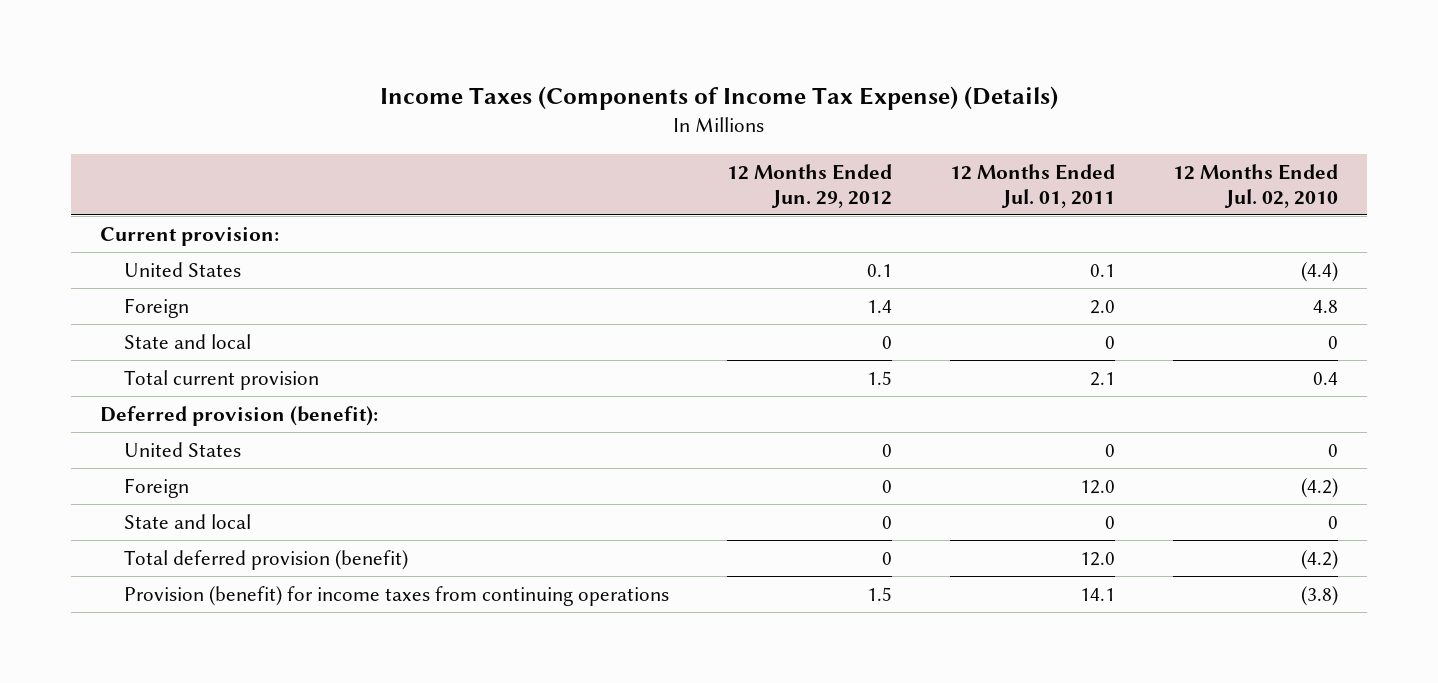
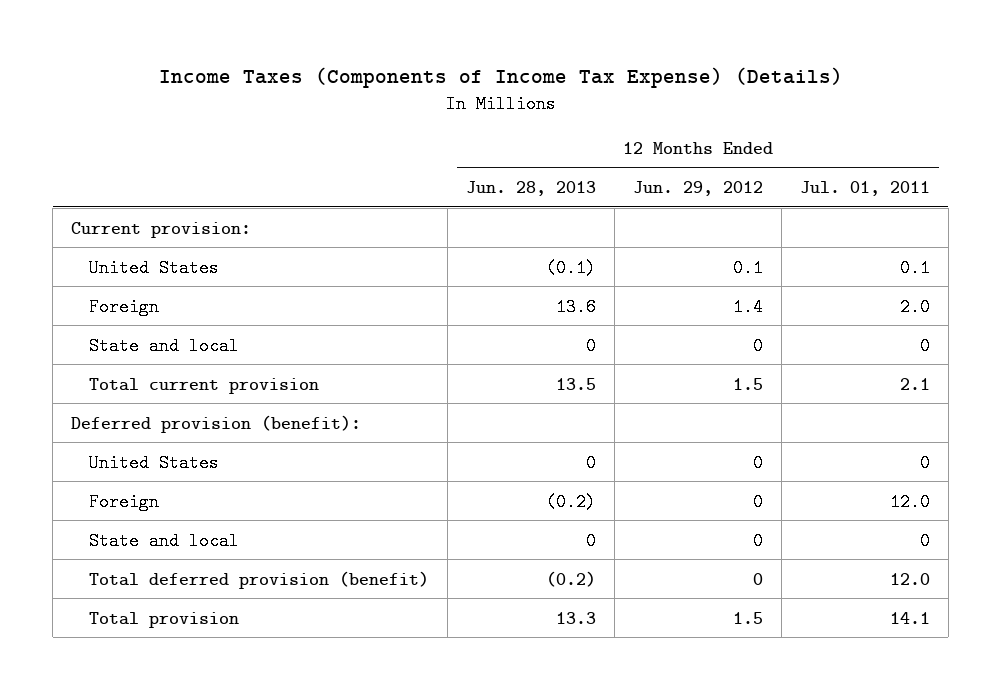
[1173,163,1339,208] 12 Months Ended Jul. 02, 2010 -> none
none -> [465,180,596,196] Jun. 28, 2013
[124,585,670,606] Provision (benefit) for income taxes from continuing operations -> [88,611,239,628] Total provision

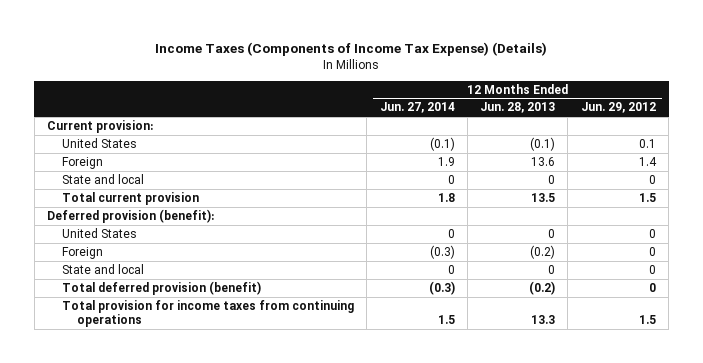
[799,180,930,196] Jul. 01, 2011 -> none
none -> [379,102,455,114] Jun. 27, 2014
[88,611,239,628] Total provision -> [62,299,355,328] Total provision for income taxes from continuing operations

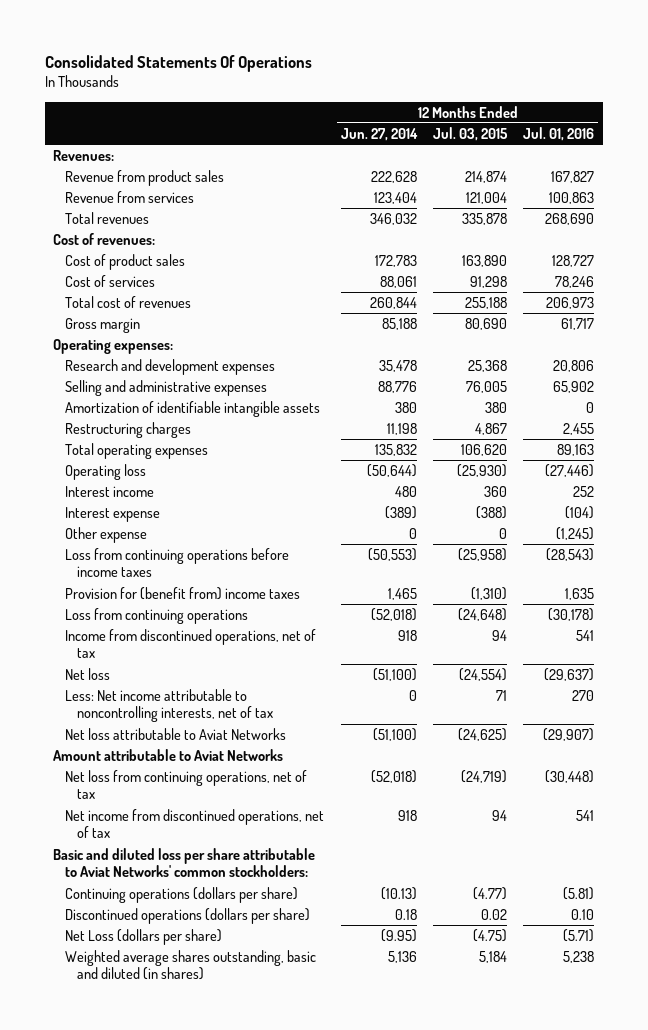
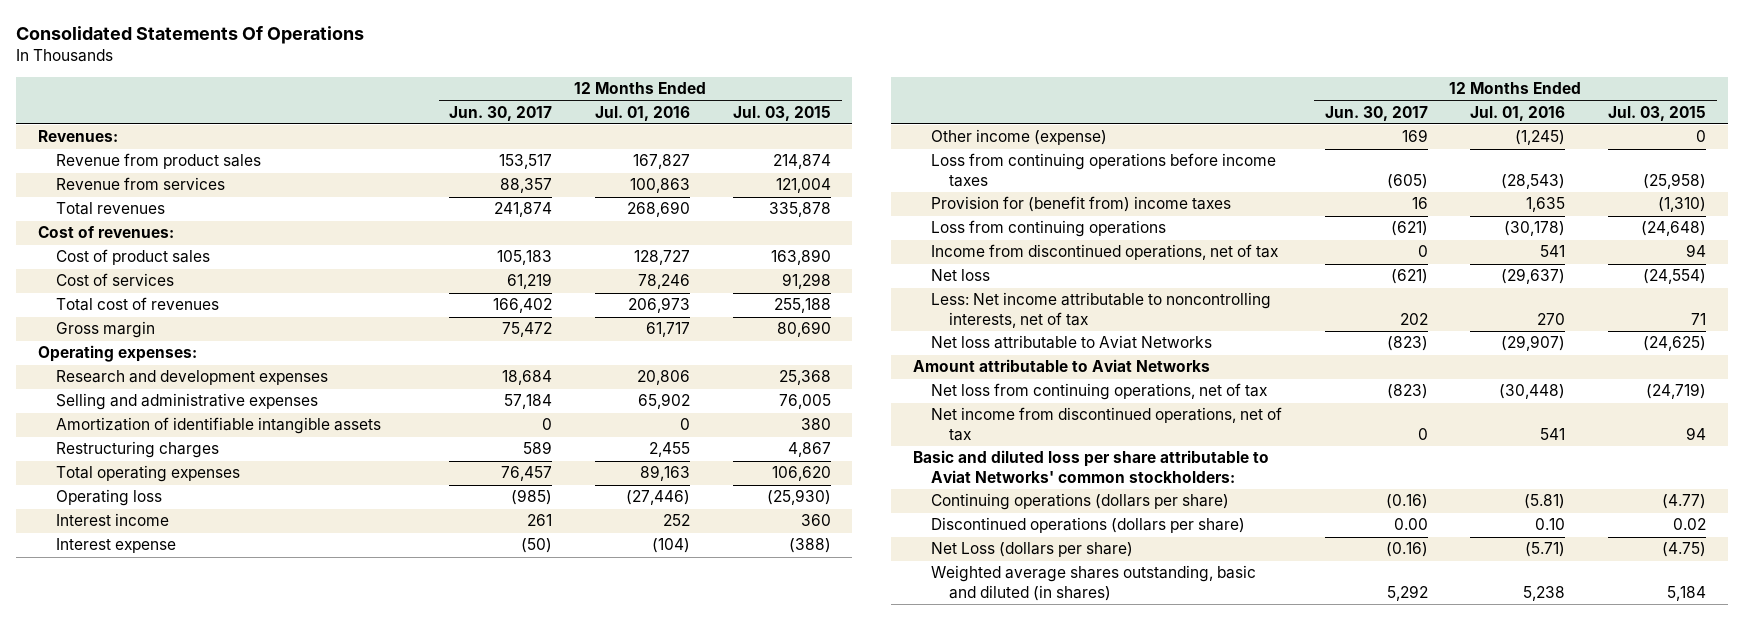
[340,127,418,141] Jun. 27, 2014 -> none
none -> [449,105,553,121] Jun. 30, 2017
[65,526,148,543] Other expense -> [930,129,1107,146] Other income (expense)

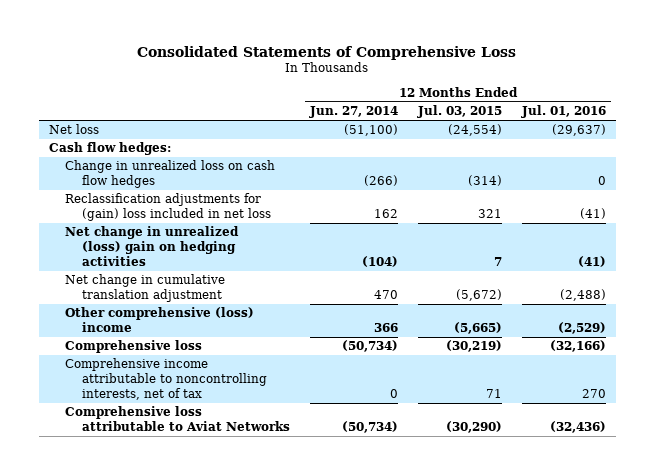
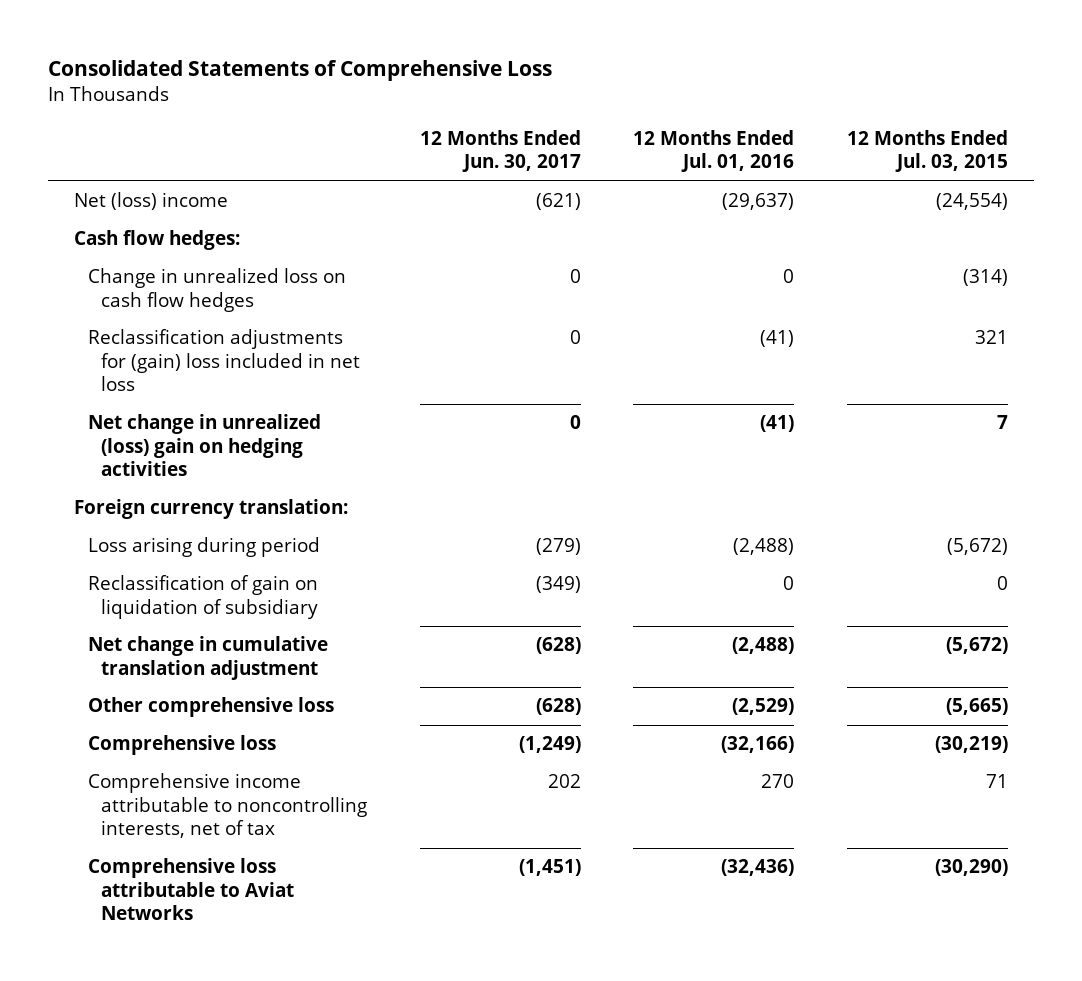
[308,106,398,119] Jun. 27, 2014 -> none
none -> [419,129,581,173] 12 Months Ended Jun. 30, 2017
[48,124,99,135] Net loss -> [74,192,229,211] Net (loss) income
none -> [74,499,349,520] Foreign currency translation:
none -> [87,537,320,558] Loss arising during period
none -> [87,575,319,619] Reclassification of gain on liquidation of subsidiary
[65,307,255,333] Other comprehensive (loss) income -> [87,697,334,718] Other comprehensive loss

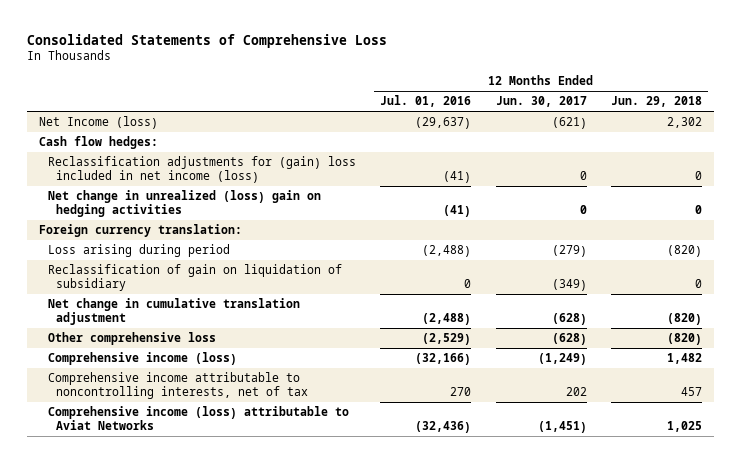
[846,129,1008,173] 12 Months Ended Jul. 03, 2015 -> none
none -> [611,96,703,108] Jun. 29, 2018
[74,192,229,211] Net (loss) income -> [39,115,159,129] Net Income (loss)
[87,268,346,312] Change in unrealized loss on cash flow hedges -> none
[87,329,361,392] Reclassification adjustments for (gain) loss included in net loss -> [47,155,356,183] Reclassification adjustments for (gain) loss included in net income (loss)
[87,735,276,756] Comprehensive loss -> [47,351,237,365] Comprehensive income (loss)
[87,858,295,921] Comprehensive loss attributable to Aviat Networks -> [47,405,349,430] Comprehensive income (loss) attributable to Aviat Networks

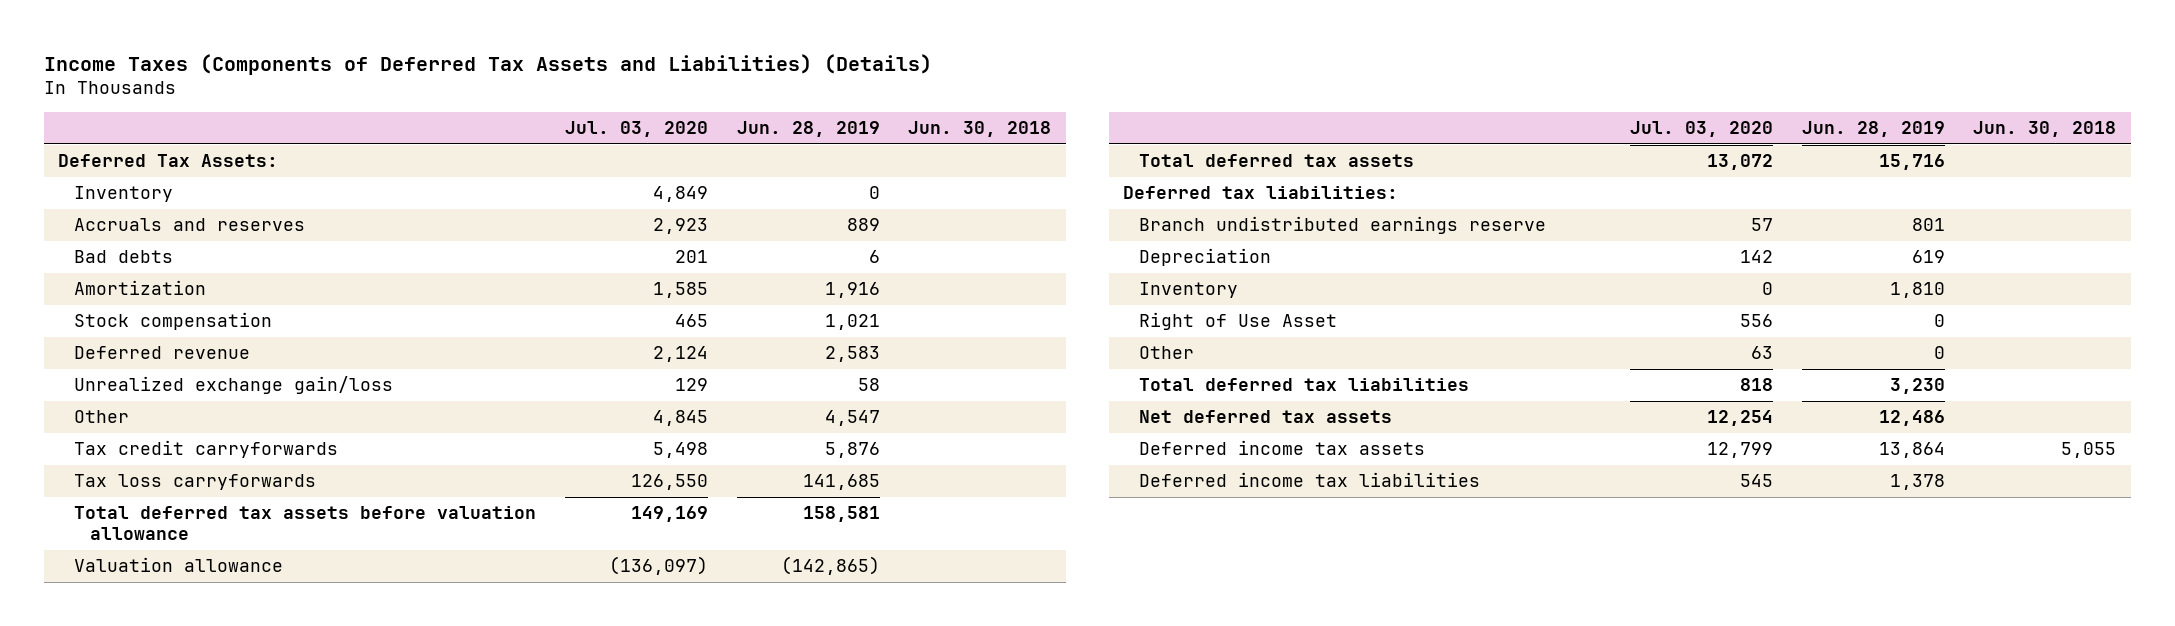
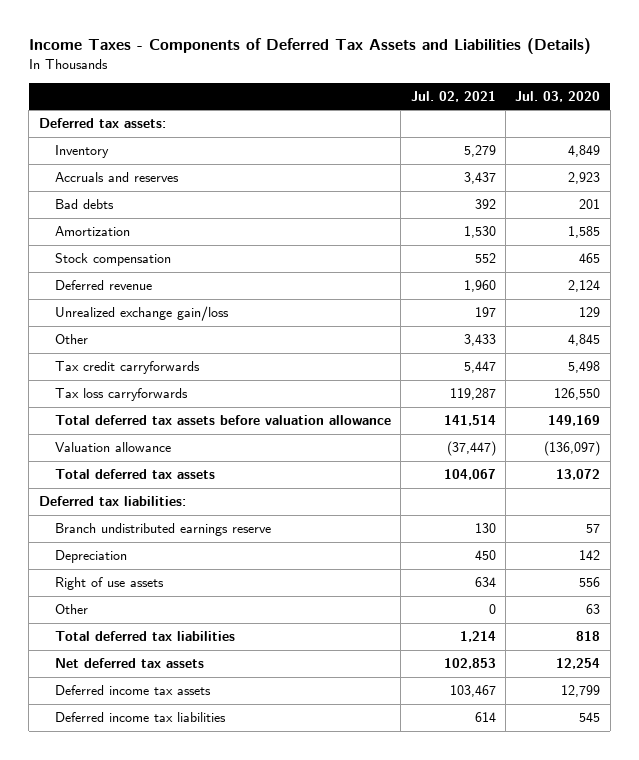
[44,54,933,76] Income Taxes (Components of Deferred Tax Assets and Liabilities) (Details) -> [28,38,591,55] Income Taxes - Components of Deferred Tax Assets and Liabilities (Details)
[736,121,880,138] Jun. 28, 2019 -> none
[908,121,1052,138] Jun. 30, 2018 -> none
none -> [410,90,496,102] Jul. 02, 2021
[58,154,279,168] Deferred Tax Assets: -> [38,118,166,129] Deferred tax assets:
[1139,282,1239,299] Inventory -> none
[1139,312,1338,331] Right of Use Asset -> [54,577,164,591] Right of use assets

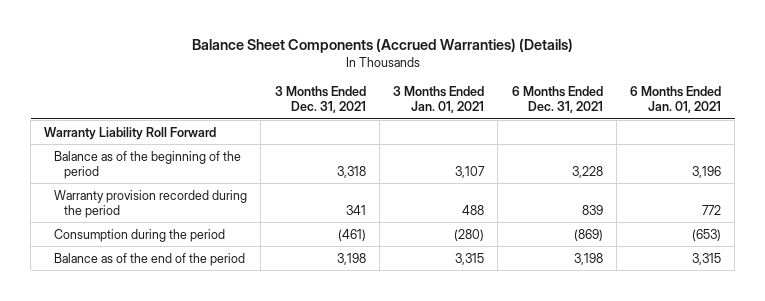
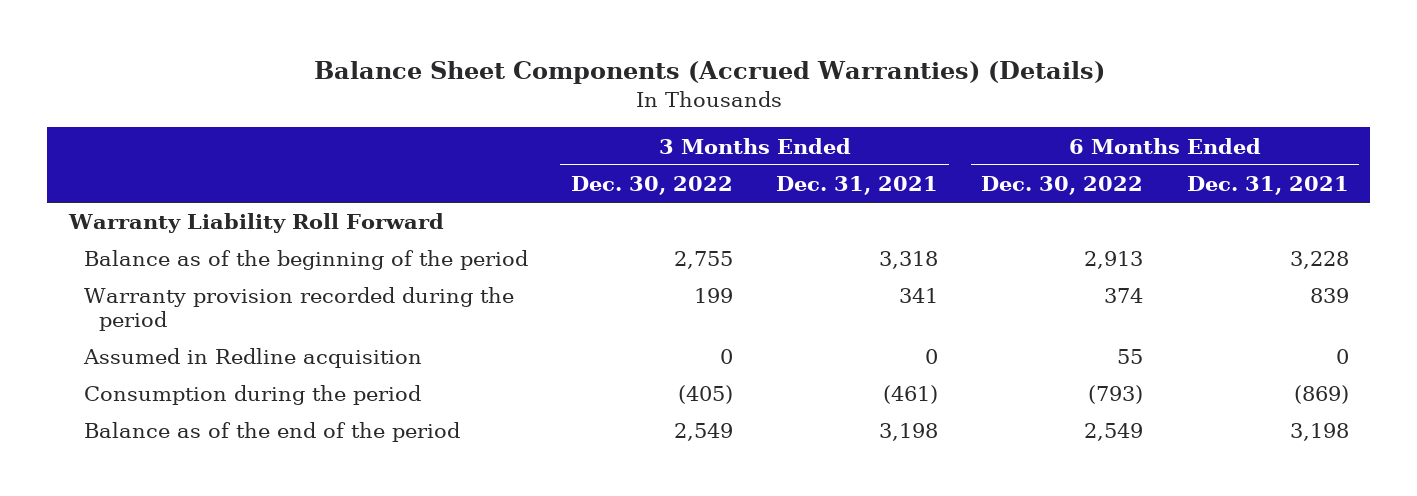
[393,86,485,114] 3 Months Ended Jan. 01, 2021 -> none
[630,86,722,114] 6 Months Ended Jan. 01, 2021 -> none
none -> [571,176,734,196] Dec. 30, 2022
none -> [981,176,1144,196] Dec. 30, 2022
none -> [83,348,423,369] Assumed in Redline acquisition

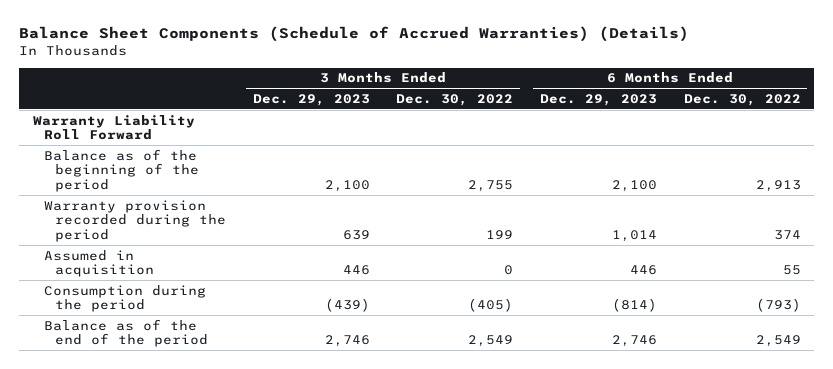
[313,61,1105,85] Balance Sheet Components (Accrued Warranties) (Details) -> [19,26,690,43] Balance Sheet Components (Schedule of Accrued Warranties) (Details)
[776,176,939,196] Dec. 31, 2021 -> none
[1186,176,1349,196] Dec. 31, 2021 -> none
none -> [252,93,370,106] Dec. 29, 2023
none -> [539,93,657,106] Dec. 29, 2023
[83,348,423,369] Assumed in Redline acquisition -> [43,249,155,278] Assumed in acquisition

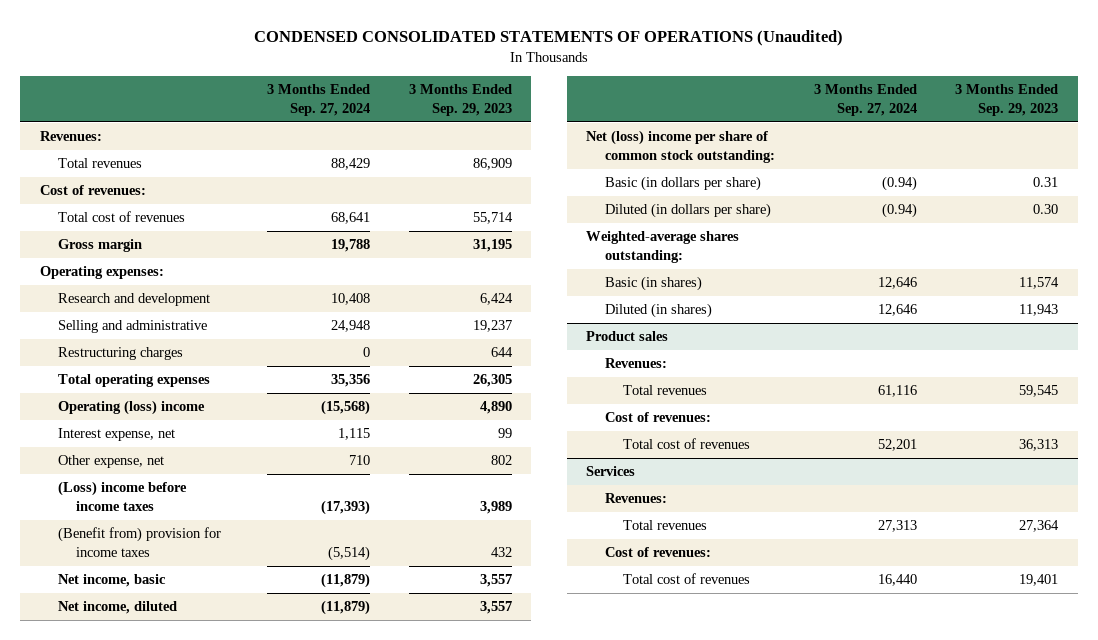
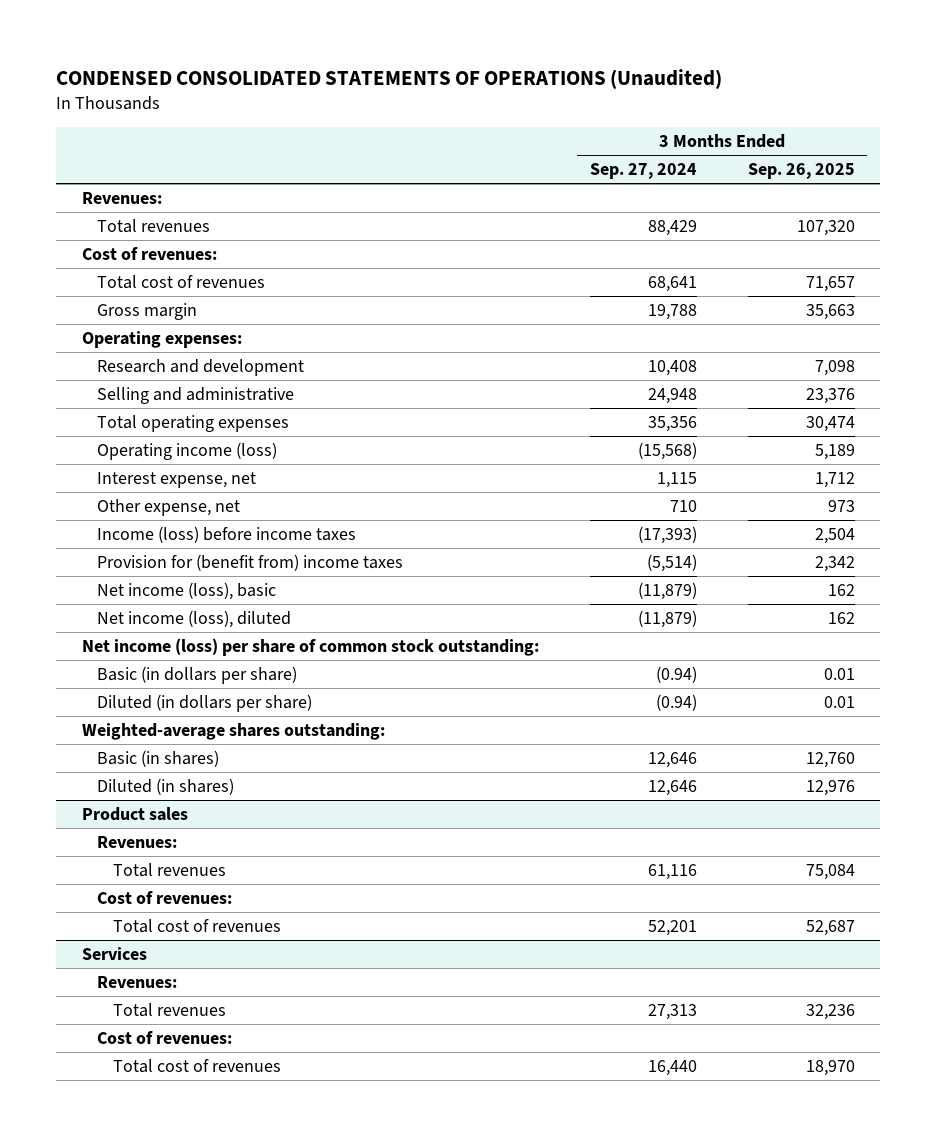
[408,84,512,116] 3 Months Ended Sep. 29, 2023 -> none
none -> [747,163,855,180] Sep. 26, 2025
[57,347,183,361] Restructuring charges -> none
[57,400,205,416] Operating (loss) income -> [97,441,278,460] Operating income (loss)
[57,481,187,511] (Loss) income before income taxes -> [97,525,357,543] Income (loss) before income taxes
[57,527,221,557] (Benefit from) provision for income taxes -> [97,553,404,571] Provision for (benefit from) income taxes
[57,574,166,588] Net income, basic -> [97,581,277,600] Net income (loss), basic
[57,601,177,615] Net income, diluted -> [97,609,292,628] Net income (loss), diluted
[586,130,775,163] Net (loss) income per share of common stock outstanding: -> [81,637,539,656] Net income (loss) per share of common stock outstanding:

